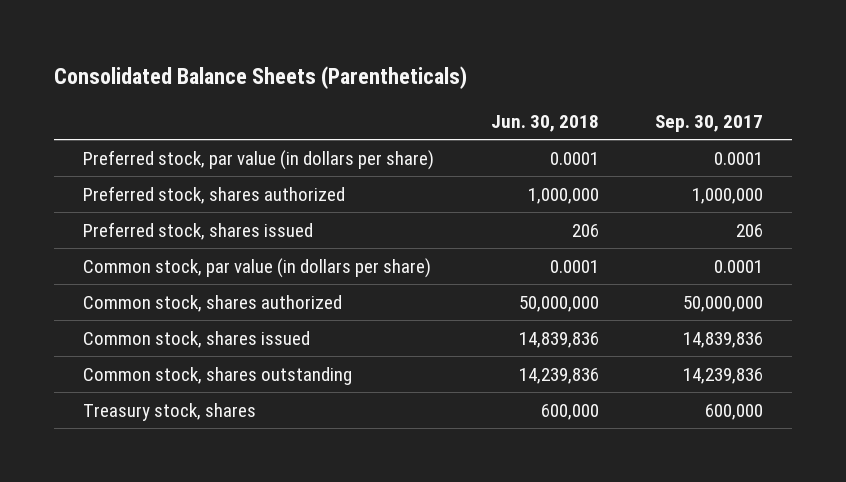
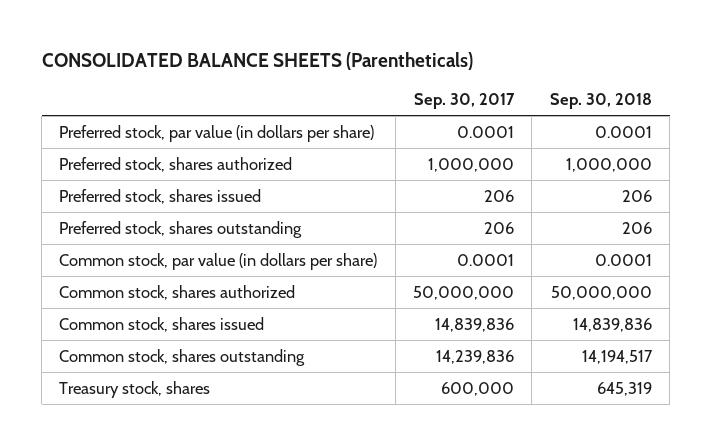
[54,66,468,90] Consolidated Balance Sheets (Parentheticals) -> [41,52,473,71] CONSOLIDATED BALANCE SHEETS (Parentheticals)
[490,114,599,132] Jun. 30, 2018 -> none
none -> [549,93,652,110] Sep. 30, 2018
none -> [59,220,303,238] Preferred stock, shares outstanding

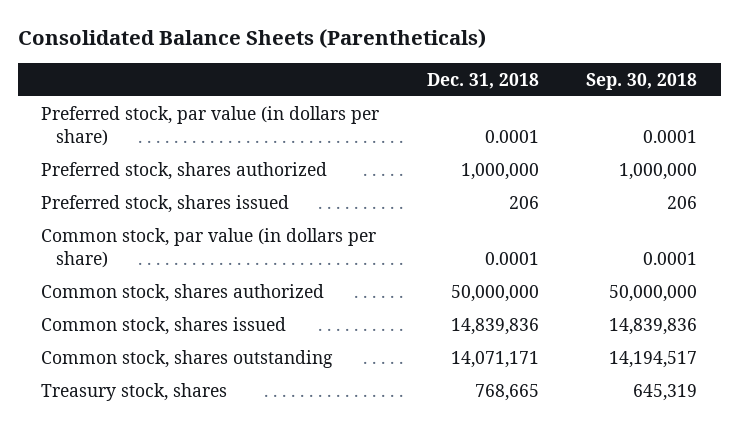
[41,52,473,71] CONSOLIDATED BALANCE SHEETS (Parentheticals) -> [17,28,486,48] Consolidated Balance Sheets (Parentheticals)
[414,93,516,110] Sep. 30, 2017 -> none
none -> [426,72,539,89] Dec. 31, 2018
[59,220,303,238] Preferred stock, shares outstanding -> none

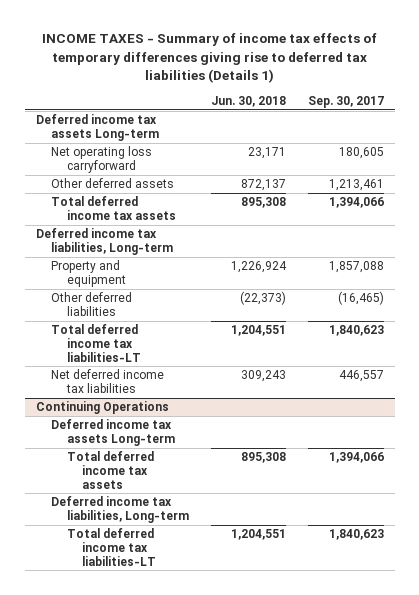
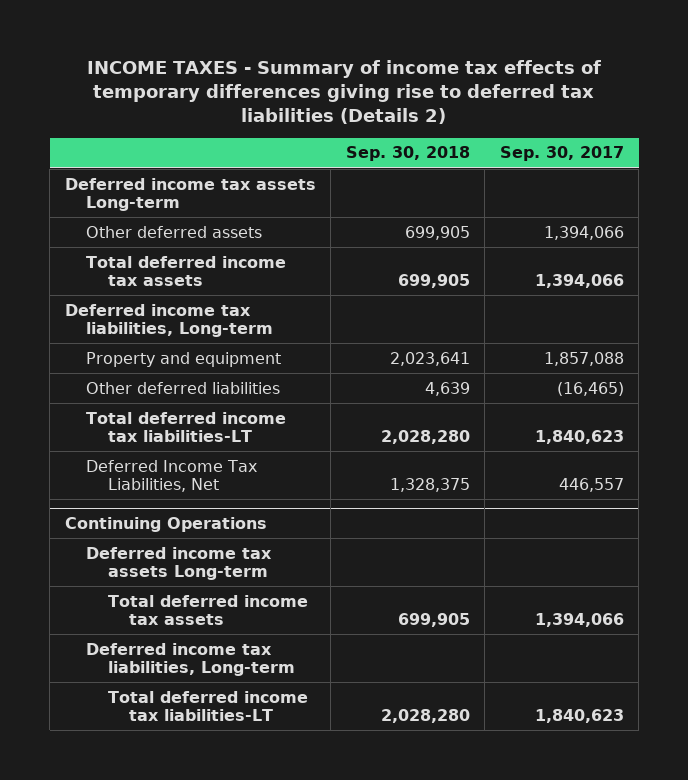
[41,33,377,84] INCOME TAXES - Summary of income tax effects of temporary differences giving rise to deferred tax liabilities (Details 1) -> [87,59,602,125] INCOME TAXES - Summary of income tax effects of temporary differences giving rise to deferred tax liabilities (Details 2)
[210,96,286,108] Jun. 30, 2018 -> none
none -> [345,146,470,162] Sep. 30, 2018
[51,146,153,173] Net operating loss carryforward -> none
[328,179,384,192] 1,213,461 -> [543,225,624,240] 1,394,066
[51,369,165,393] Net deferred income tax liabilities -> [86,459,258,492] Deferred Income Tax Liabilities, Net

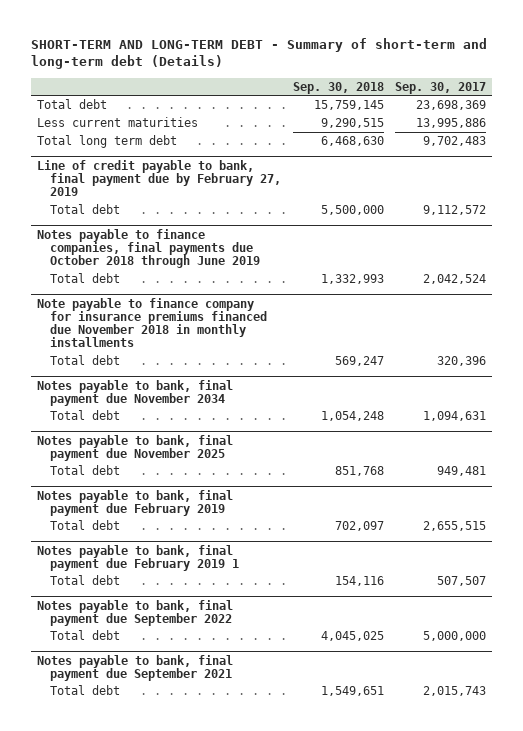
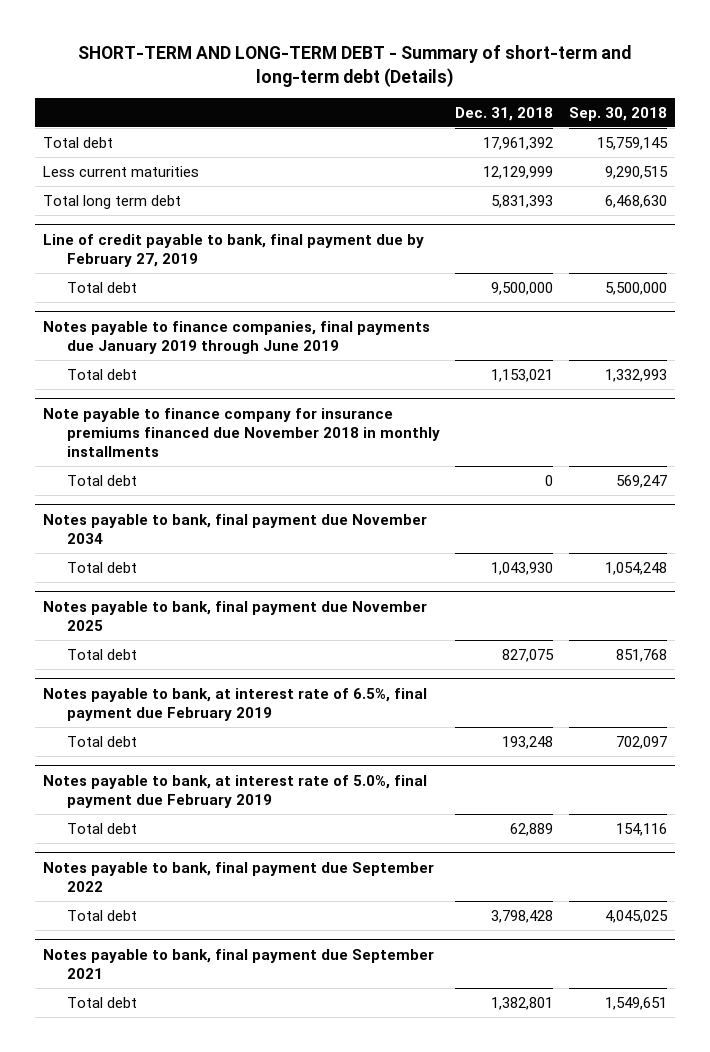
[395,81,487,94] Sep. 30, 2017 -> none
none -> [455,106,554,121] Dec. 31, 2018
[36,228,261,268] Notes payable to finance companies, final payments due October 2018 through June 2019 -> [43,320,431,354] Notes payable to finance companies, final payments due January 2019 through June 2019
[36,489,233,516] Notes payable to bank, final payment due February 2019 -> [43,687,428,721] Notes payable to bank, at interest rate of 6.5%, final payment due February 2019
[36,544,240,571] Notes payable to bank, final payment due February 2019 1 -> [43,774,428,808] Notes payable to bank, at interest rate of 5.0%, final payment due February 2019

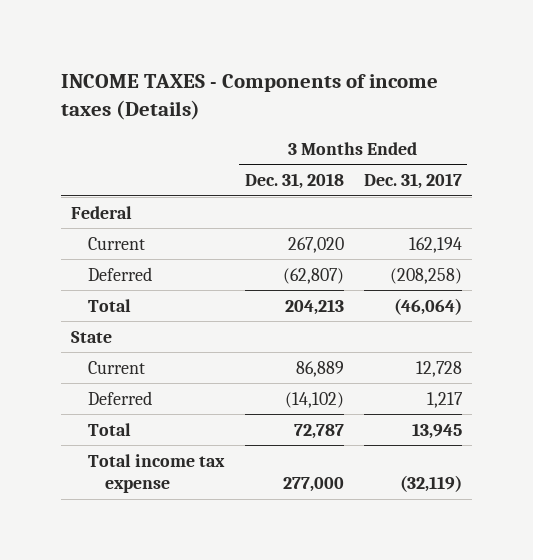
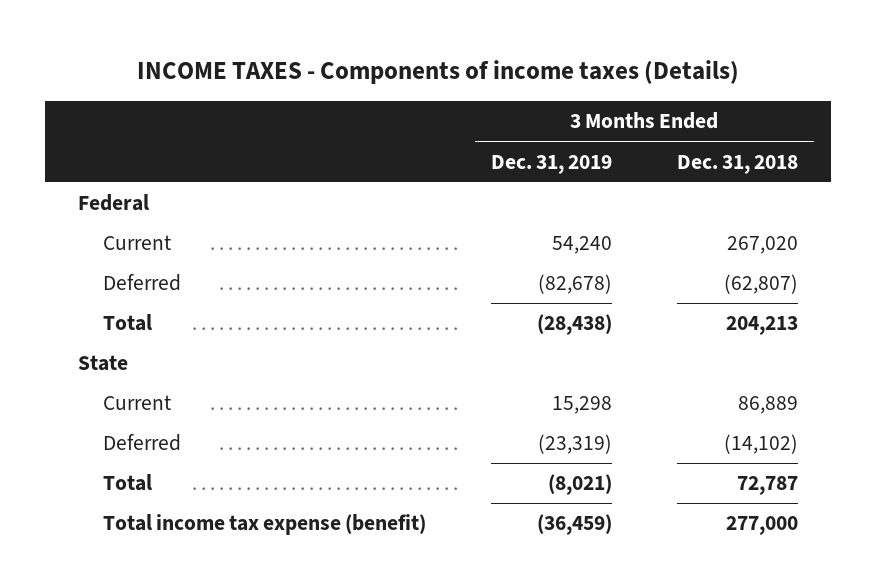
[364,173,463,190] Dec. 31, 2017 -> none
none -> [490,154,612,174] Dec. 31, 2019
[88,453,226,494] Total income tax expense -> [102,514,426,536] Total income tax expense (benefit)

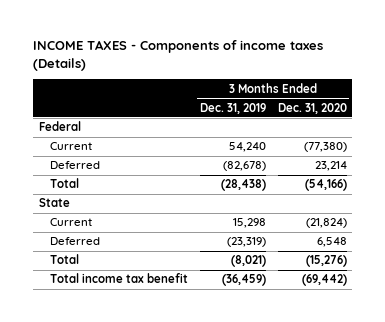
[676,154,798,174] Dec. 31, 2018 -> none
none -> [277,102,347,114] Dec. 31, 2020
[102,514,426,536] Total income tax expense (benefit) -> [50,273,189,284] Total income tax benefit

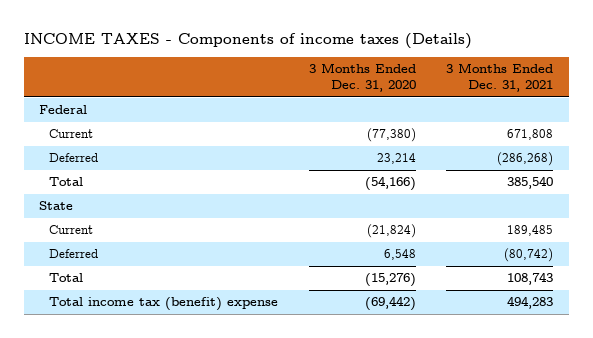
[199,102,266,114] Dec. 31, 2019 -> none
none -> [446,63,554,93] 3 Months Ended Dec. 31, 2021
[50,273,189,284] Total income tax benefit -> [48,297,278,312] Total income tax (benefit) expense

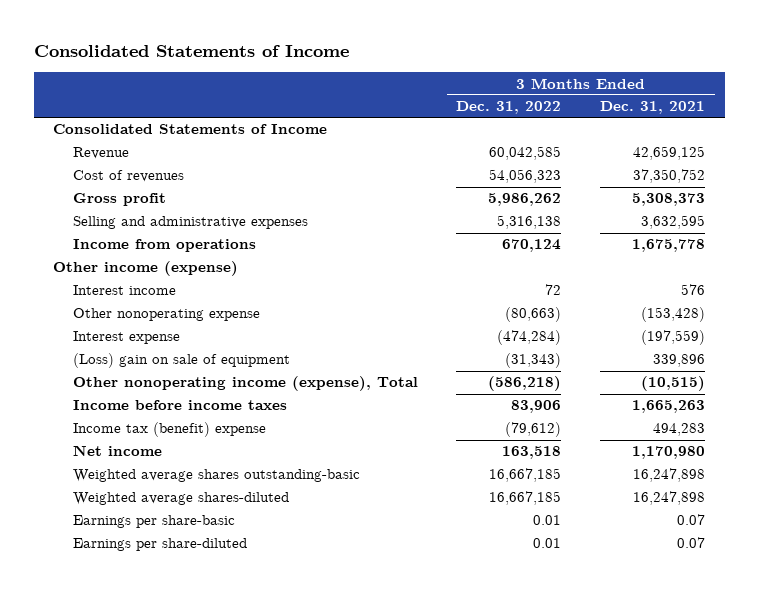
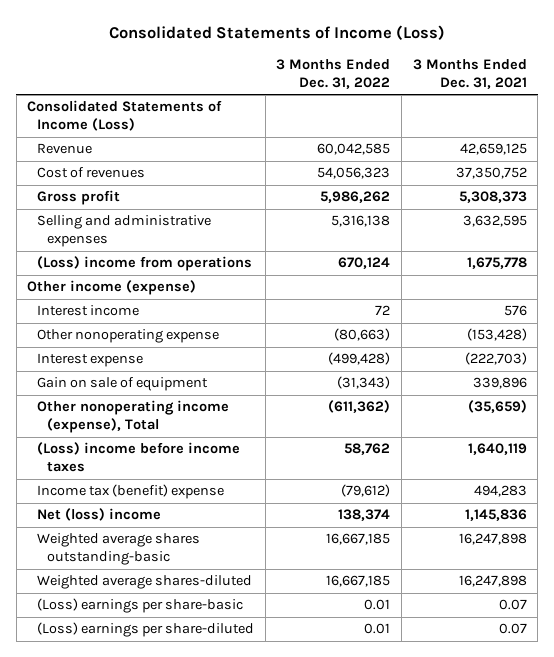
[33,45,349,58] Consolidated Statements of Income -> [108,25,445,41] Consolidated Statements of Income (Loss)
[53,124,328,135] Consolidated Statements of Income -> [27,100,223,132] Consolidated Statements of Income (Loss)
[72,239,256,253] Income from operations -> [37,256,253,272] (Loss) income from operations
[497,330,562,346] (474,284) -> [328,352,391,366] (499,428)
[641,330,706,346] (197,559) -> [464,352,527,366] (222,703)
[72,353,290,369] (Loss) gain on sale of equipment -> [37,377,209,392] Gain on sale of equipment
[488,376,562,392] (586,218) -> [328,400,391,414] (611,362)
[641,376,706,392] (10,515) -> [467,400,527,414] (35,659)
[72,400,287,411] Income before income taxes -> [37,442,241,473] (Loss) income before income taxes
[511,400,562,414] 83,906 -> [344,443,391,456] 58,762
[632,400,706,414] 1,665,263 -> [467,443,527,456] 1,640,119
[72,445,162,457] Net income -> [37,508,162,522] Net (loss) income
[502,446,562,460] 163,518 -> [338,509,391,522] 138,374
[632,446,706,460] 1,170,980 -> [464,509,527,522] 1,145,836
[72,515,235,529] Earnings per share-basic -> [37,598,244,614] (Loss) earnings per share-basic
[72,538,247,552] Earnings per share-diluted -> [37,622,255,638] (Loss) earnings per share-diluted

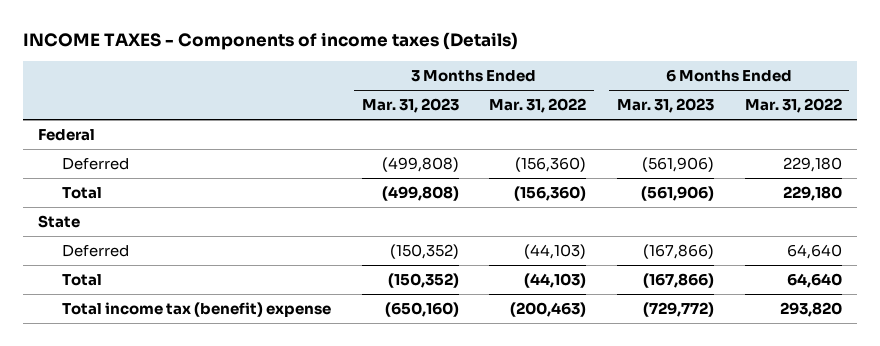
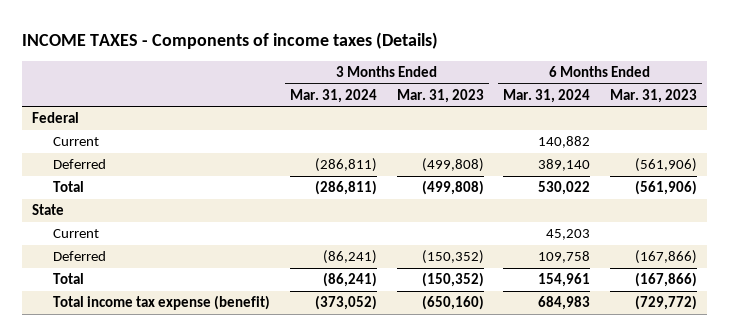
[489,98,587,114] Mar. 31, 2022 -> none
[744,98,842,114] Mar. 31, 2022 -> none
none -> [290,88,378,103] Mar. 31, 2024
none -> [503,88,591,103] Mar. 31, 2024
none -> [53,137,100,147] Current
none -> [53,229,100,239] Current
[61,301,331,317] Total income tax (benefit) expense -> [53,295,271,311] Total income tax expense (benefit)

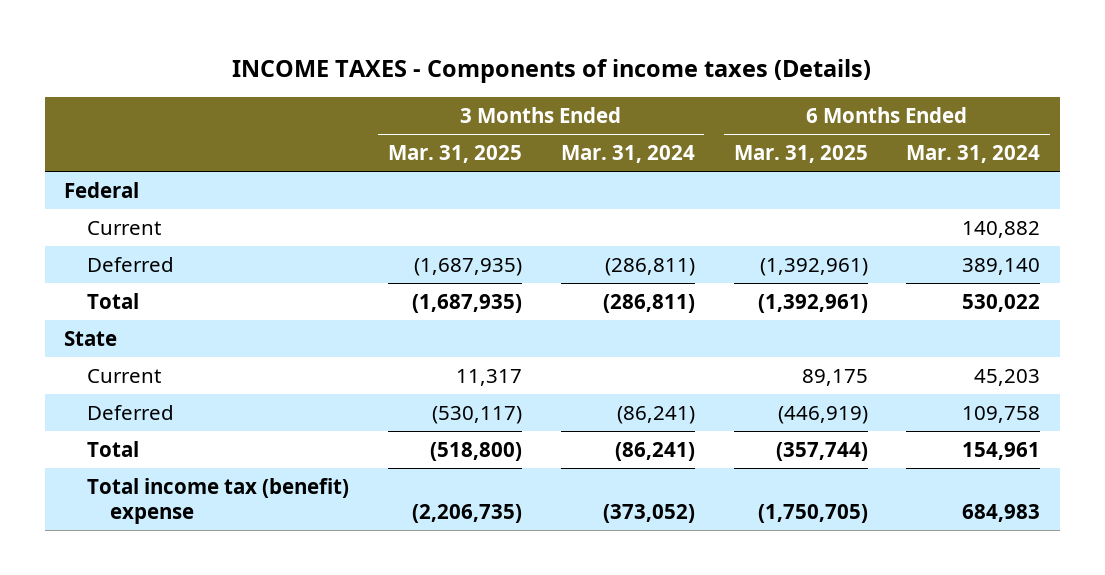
[396,88,484,103] Mar. 31, 2023 -> none
[609,88,697,103] Mar. 31, 2023 -> none
none -> [387,145,522,164] Mar. 31, 2025
none -> [733,145,868,164] Mar. 31, 2025
[53,295,271,311] Total income tax expense (benefit) -> [87,477,350,525] Total income tax (benefit) expense

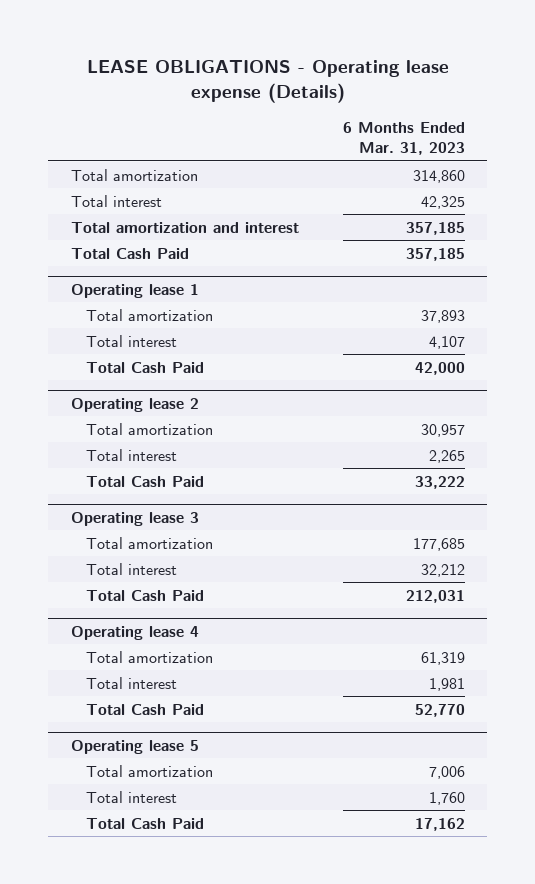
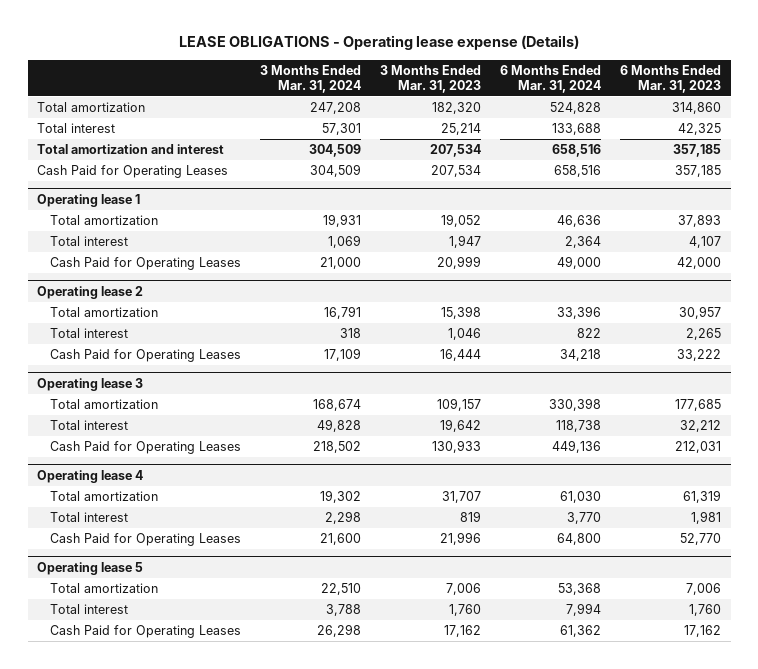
none -> [259,64,361,93] 3 Months Ended Mar. 31, 2024
none -> [379,64,481,93] 3 Months Ended Mar. 31, 2023
none -> [499,64,601,93] 6 Months Ended Mar. 31, 2024
[70,247,189,259] Total Cash Paid -> [37,165,229,179] Cash Paid for Operating Leases
[85,361,204,373] Total Cash Paid -> [49,257,241,271] Cash Paid for Operating Leases
[85,475,204,487] Total Cash Paid -> [49,349,241,363] Cash Paid for Operating Leases
[85,589,204,601] Total Cash Paid -> [49,441,241,455] Cash Paid for Operating Leases
[85,703,204,715] Total Cash Paid -> [49,533,241,547] Cash Paid for Operating Leases
[85,817,204,829] Total Cash Paid -> [49,625,241,639] Cash Paid for Operating Leases

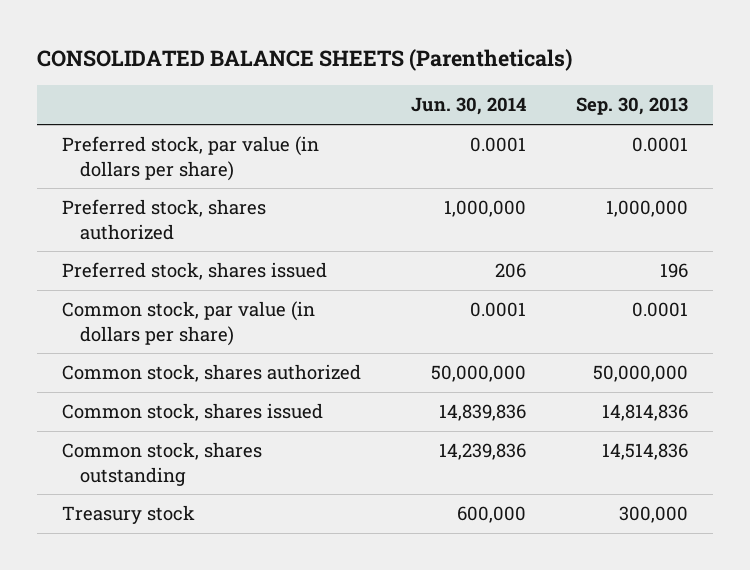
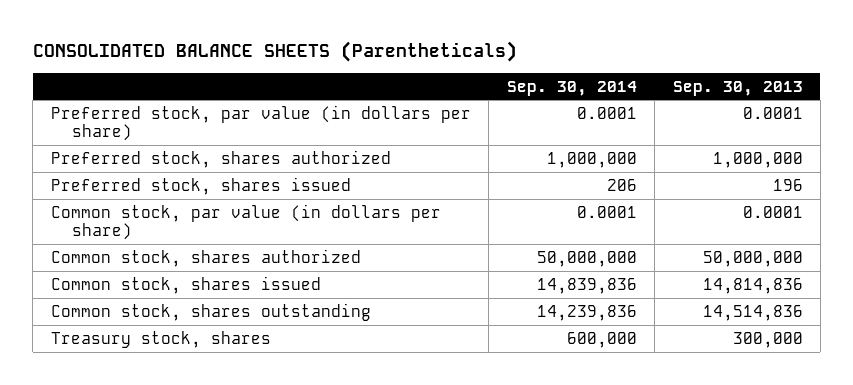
[411,97,527,116] Jun. 30, 2014 -> none
none -> [506,80,637,96] Sep. 30, 2014
[62,505,196,525] Treasury stock -> [50,330,271,348] Treasury stock, shares

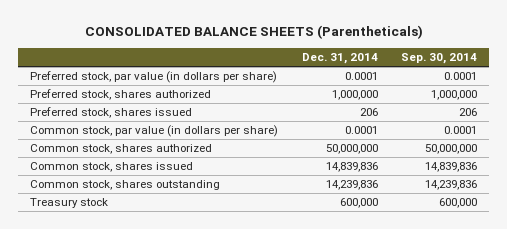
[672,80,803,96] Sep. 30, 2013 -> none
none -> [301,53,378,65] Dec. 31, 2014
[50,330,271,348] Treasury stock, shares -> [30,198,109,209] Treasury stock

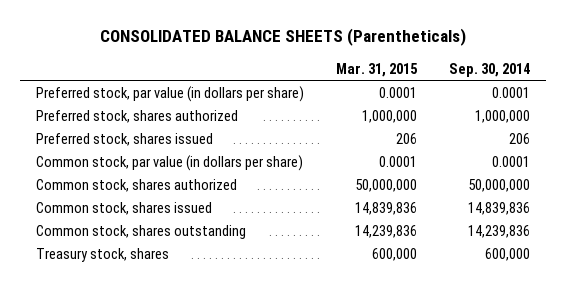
[301,53,378,65] Dec. 31, 2014 -> none
none -> [335,62,418,77] Mar. 31, 2015
[30,198,109,209] Treasury stock -> [35,247,169,262] Treasury stock, shares

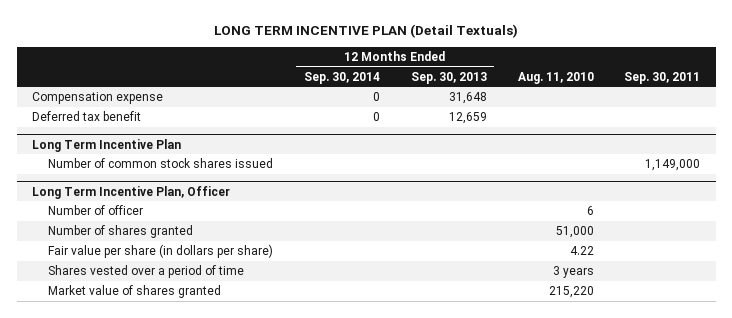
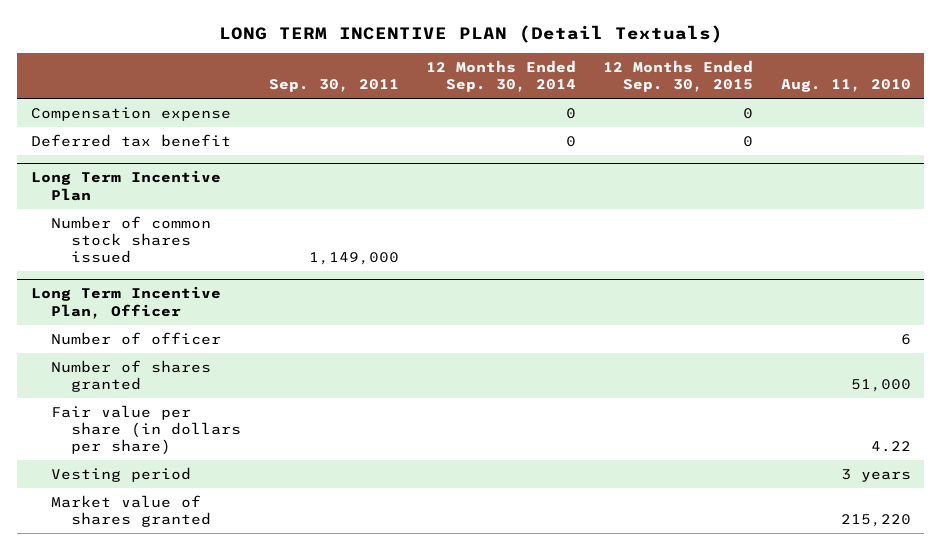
[410,71,487,84] Sep. 30, 2013 -> none
none -> [603,59,754,93] 12 Months Ended Sep. 30, 2015
[48,264,245,278] Shares vested over a period of time -> [51,466,192,482] Vesting period

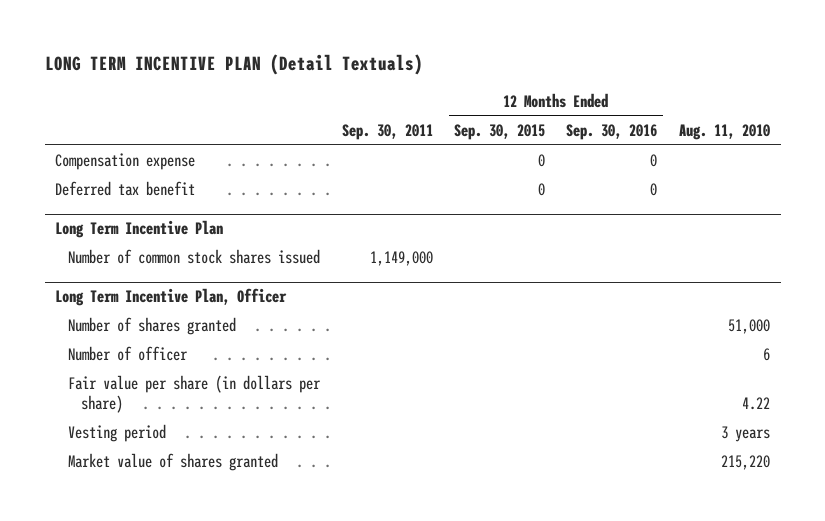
[426,59,577,93] 12 Months Ended Sep. 30, 2014 -> none
none -> [566,124,658,141] Sep. 30, 2016
[51,331,222,345] Number of officer -> [68,346,189,362] Number of officer

